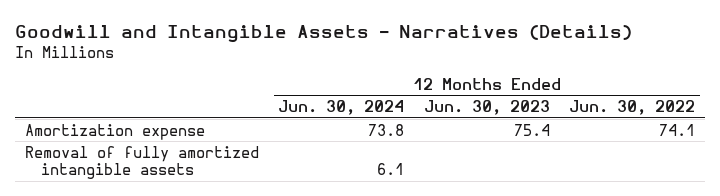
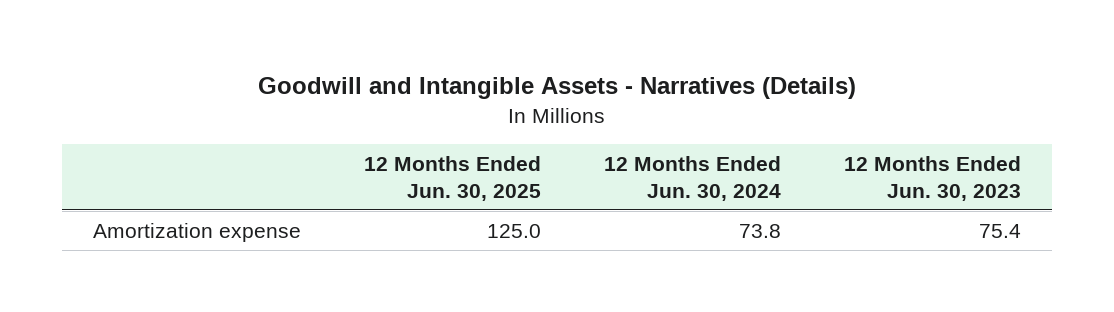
[569,100,696,116] Jun. 30, 2022 -> none
none -> [364,155,542,201] 12 Months Ended Jun. 30, 2025
[25,145,260,180] Removal of fully amortized intangible assets -> none

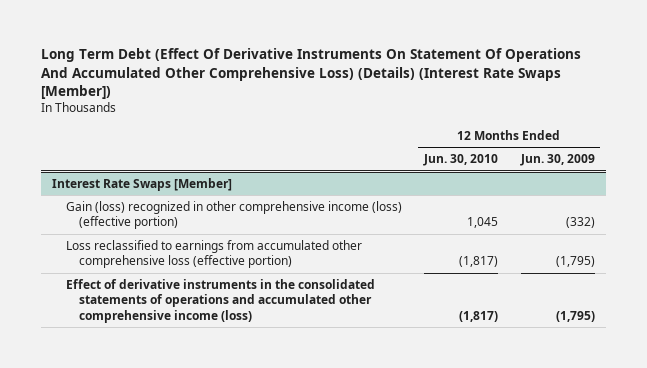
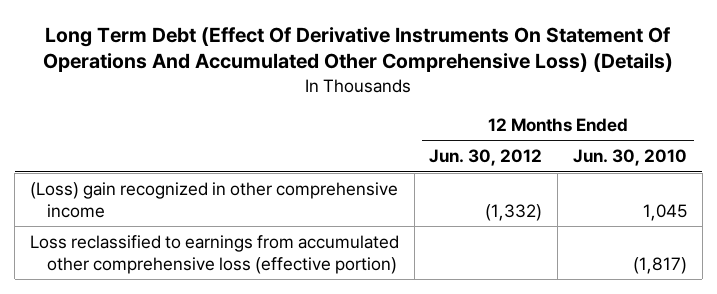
[40,48,581,99] Long Term Debt (Effect Of Derivative Instruments On Statement Of Operations And Accumulated Other Comprehensive Loss) (Details) (Interest Rate Swaps [Member]) -> [43,26,674,73] Long Term Debt (Effect Of Derivative Instruments On Statement Of Operations And Accumulated Other Comprehensive Loss) (Details)
[519,154,595,167] Jun. 30, 2009 -> none
none -> [429,149,543,167] Jun. 30, 2012
[52,177,233,191] Interest Rate Swaps [Member] -> none
[65,200,402,230] Gain (loss) recognized in other comprehensive income (loss) (effective portion) -> [30,181,399,218] (Loss) gain recognized in other comprehensive income
[65,278,375,323] Effect of derivative instruments in the consolidated statements of operations and accumulated other comprehensive income (loss) -> none

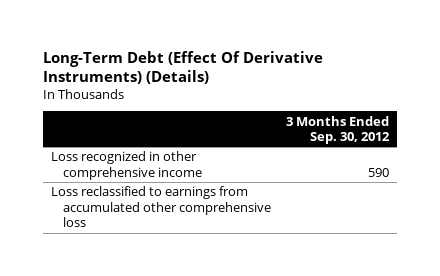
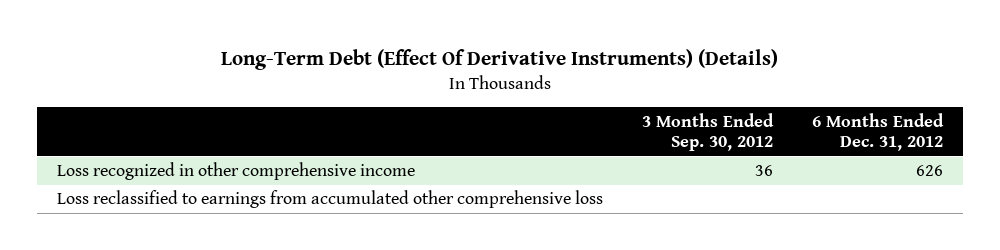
none -> [811,112,944,152] 6 Months Ended Dec. 31, 2012
[368,167,390,177] 590 -> [754,165,773,177] 36

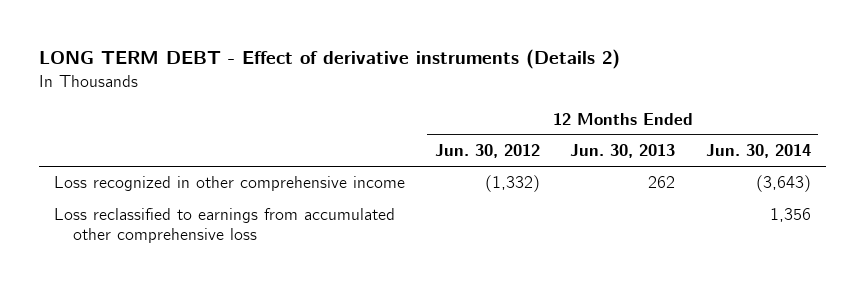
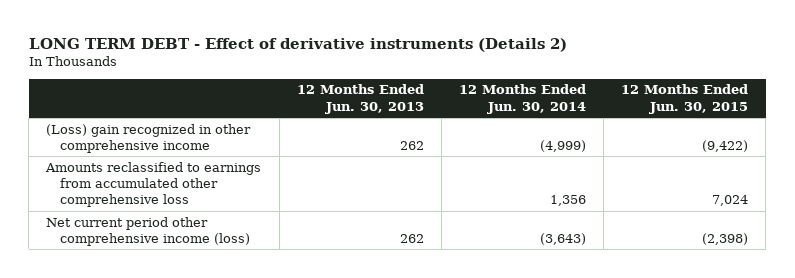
[435,144,541,159] Jun. 30, 2012 -> none
none -> [621,84,749,114] 12 Months Ended Jun. 30, 2015
[53,176,405,192] Loss recognized in other comprehensive income -> [46,123,252,154] (Loss) gain recognized in other comprehensive income
[755,175,811,193] (3,643) -> [539,140,586,153] (4,999)
[53,208,395,243] Loss reclassified to earnings from accumulated other comprehensive loss -> [45,161,262,208] Amounts reclassified to earnings from accumulated other comprehensive loss
none -> [46,216,251,247] Net current period other comprehensive income (loss)

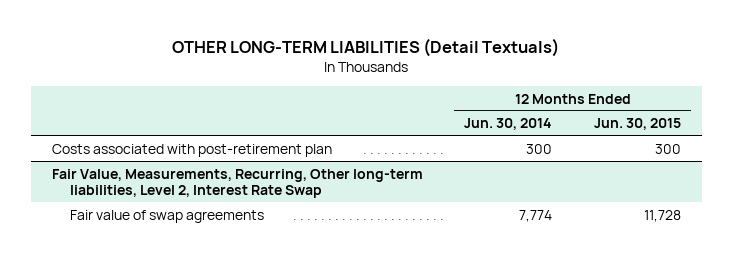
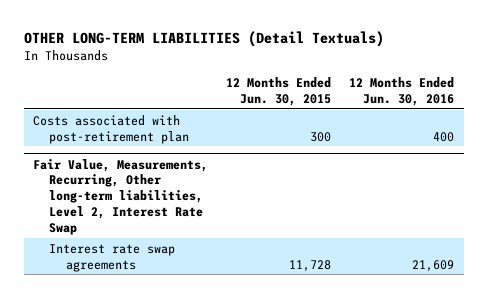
[464,118,553,131] Jun. 30, 2014 -> none
none -> [349,77,455,107] 12 Months Ended Jun. 30, 2016
[69,209,264,223] Fair value of swap agreements -> [49,243,176,272] Interest rate swap agreements

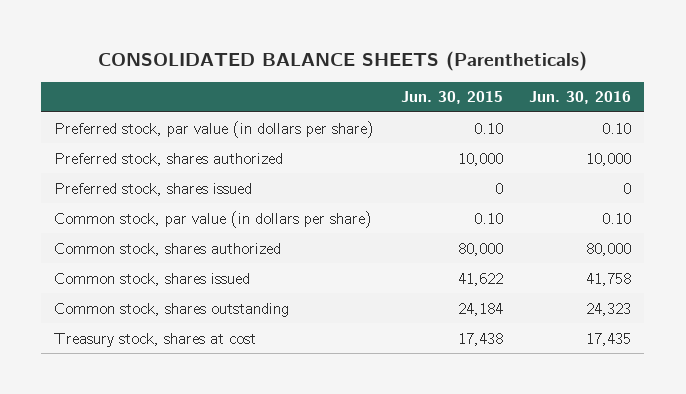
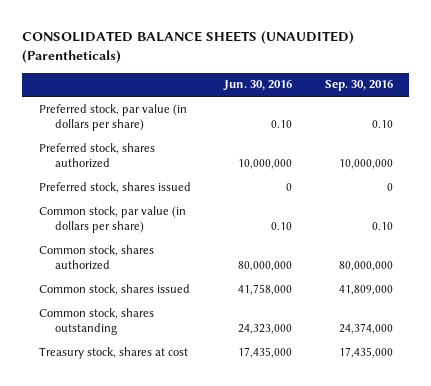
[97,50,587,71] CONSOLIDATED BALANCE SHEETS (Parentheticals) -> [21,31,354,64] CONSOLIDATED BALANCE SHEETS (UNAUDITED) (Parentheticals)
[400,91,503,105] Jun. 30, 2015 -> none
none -> [324,80,393,92] Sep. 30, 2016
[586,152,632,166] 10,000 -> [237,158,292,169] 10,000,000
[586,242,632,256] 80,000 -> [237,260,292,271] 80,000,000
[586,272,632,286] 41,758 -> [237,283,292,295] 41,758,000
[586,302,632,316] 24,323 -> [237,323,292,334] 24,323,000
[586,332,632,346] 17,435 -> [237,346,292,358] 17,435,000

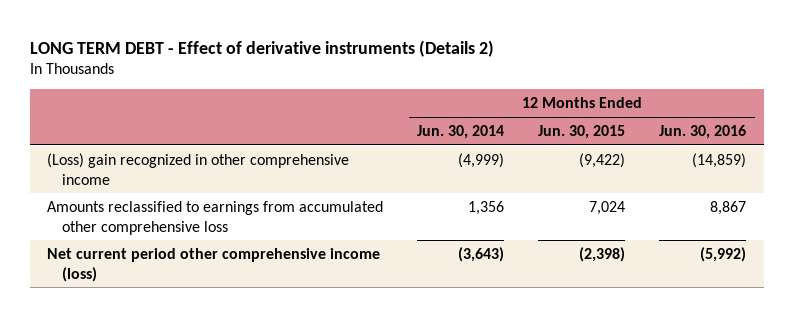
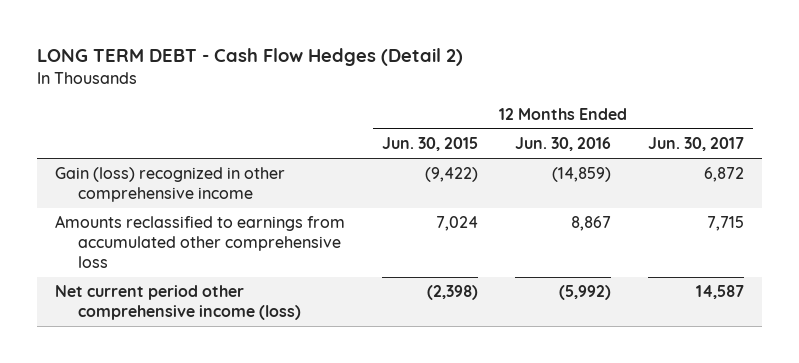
[29,39,494,57] LONG TERM DEBT - Effect of derivative instruments (Details 2) -> [36,47,463,66] LONG TERM DEBT - Cash Flow Hedges (Detail 2)
[417,124,505,139] Jun. 30, 2014 -> none
none -> [647,137,744,152] Jun. 30, 2017
[46,152,349,185] (Loss) gain recognized in other comprehensive income -> [55,167,286,203] Gain (loss) recognized in other comprehensive income

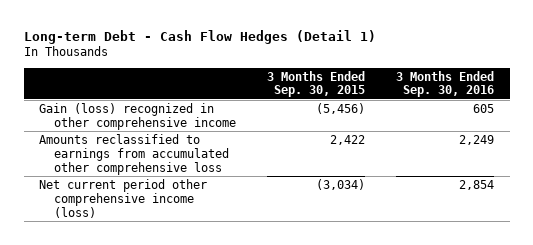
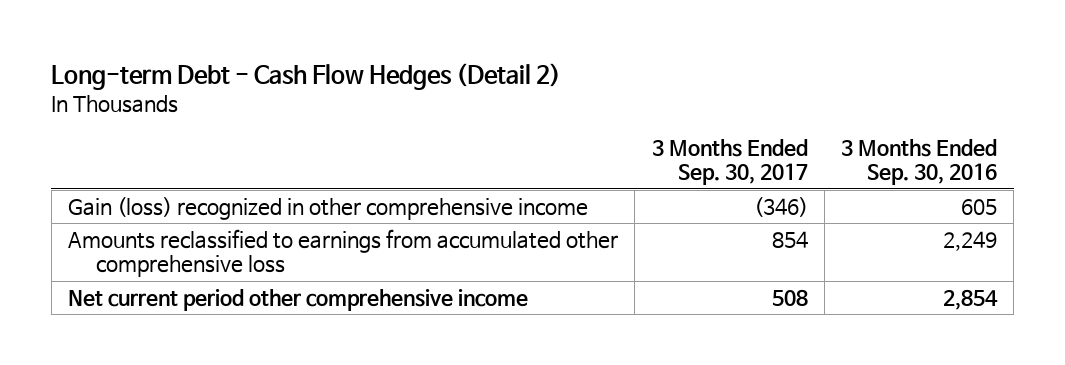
[23,30,376,45] Long-term Debt - Cash Flow Hedges (Detail 1) -> [51,63,562,91] Long-term Debt - Cash Flow Hedges (Detail 2)
[266,70,365,98] 3 Months Ended Sep. 30, 2015 -> none
none -> [651,138,808,186] 3 Months Ended Sep. 30, 2017
[39,178,208,218] Net current period other comprehensive income (loss) -> [68,288,529,311] Net current period other comprehensive income

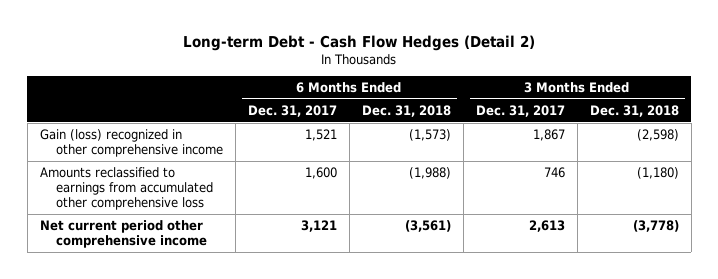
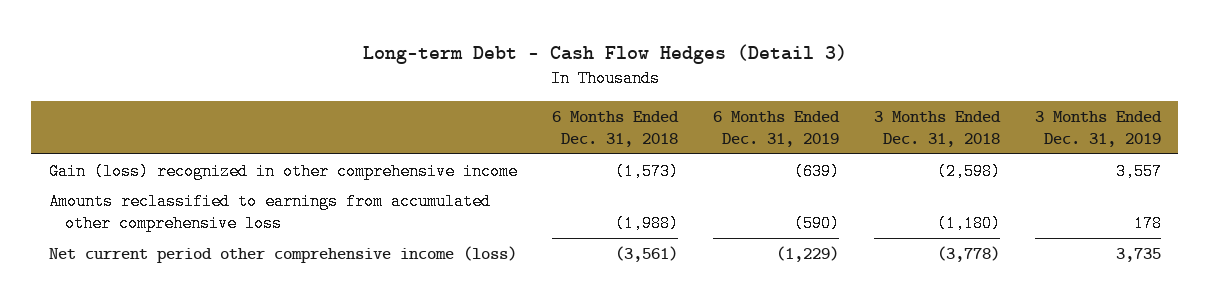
[183,34,536,51] Long-term Debt - Cash Flow Hedges (Detail 2) -> [362,44,847,65] Long-term Debt - Cash Flow Hedges (Detail 3)
[248,104,338,117] Dec. 31, 2017 -> none
[475,104,565,117] Dec. 31, 2017 -> none
none -> [712,110,840,148] 6 Months Ended Dec. 31, 2019
none -> [1034,110,1162,148] 3 Months Ended Dec. 31, 2019
[39,219,208,248] Net current period other comprehensive income -> [48,245,517,263] Net current period other comprehensive income (loss)

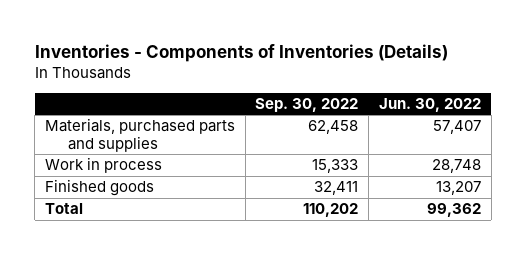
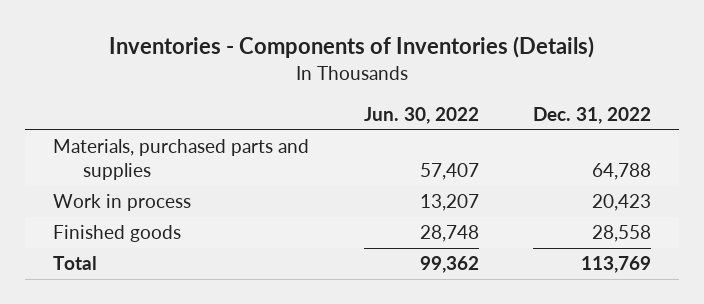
[255,98,359,113] Sep. 30, 2022 -> none
none -> [533,106,652,124] Dec. 31, 2022
[431,159,481,174] 28,748 -> [419,194,479,212] 13,207
[435,181,481,196] 13,207 -> [419,225,479,243] 28,748

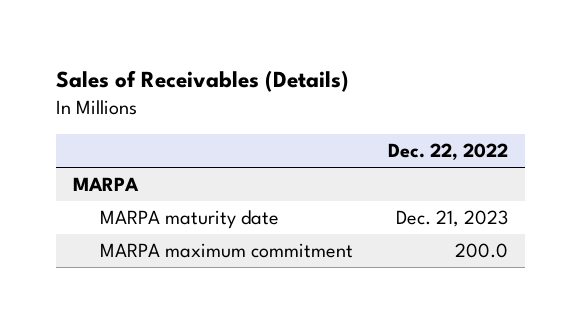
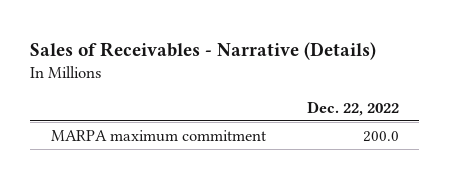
[55,69,349,92] Sales of Receivables (Details) -> [30,41,377,60] Sales of Receivables - Narrative (Details)
[72,177,139,192] MARPA -> none
[100,210,280,230] MARPA maturity date -> none

